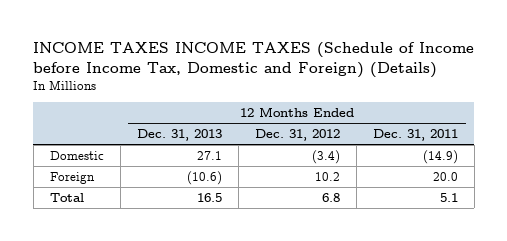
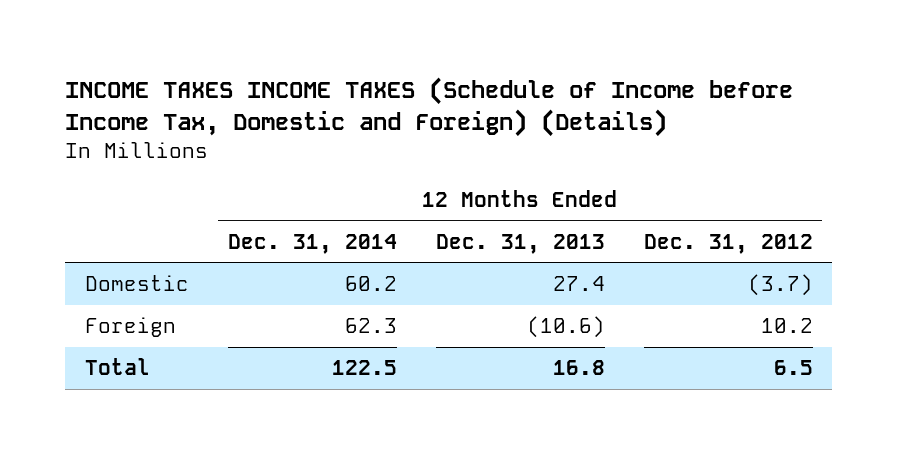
[372,129,458,142] Dec. 31, 2011 -> none
none -> [227,233,397,254] Dec. 31, 2014
[196,150,222,160] 27.1 -> [552,276,605,292] 27.4
[311,149,340,164] (3.4) -> [747,274,813,297] (3.7)
[196,192,222,202] 16.5 -> [552,360,605,376] 16.8
[321,192,340,202] 6.8 -> [773,360,813,376] 6.5

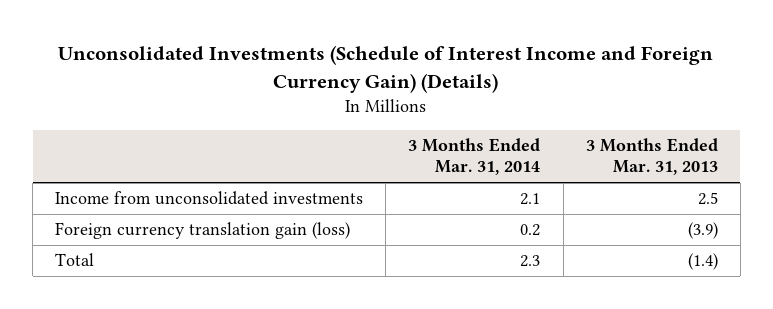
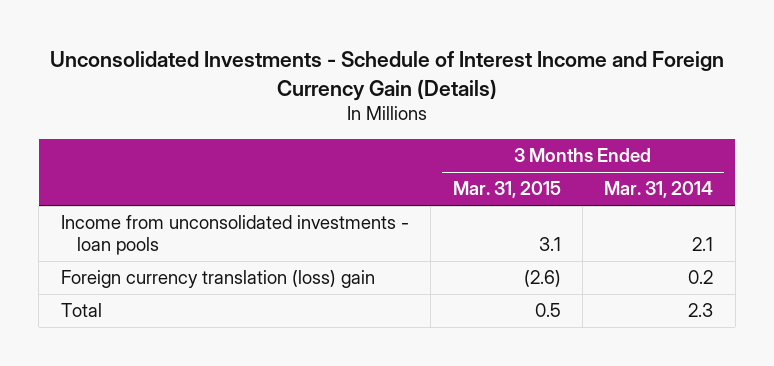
[58,45,714,93] Unconsolidated Investments (Schedule of Interest Income and Foreign Currency Gain) (Details) -> [50,51,725,101] Unconsolidated Investments - Schedule of Interest Income and Foreign Currency Gain (Details)
[585,138,718,176] 3 Months Ended Mar. 31, 2013 -> none
none -> [452,181,561,199] Mar. 31, 2015
[55,191,364,206] Income from unconsolidated investments -> [60,215,409,256] Income from unconsolidated investments - loan pools
[55,222,351,240] Foreign currency translation gain (loss) -> [60,270,375,289] Foreign currency translation (loss) gain

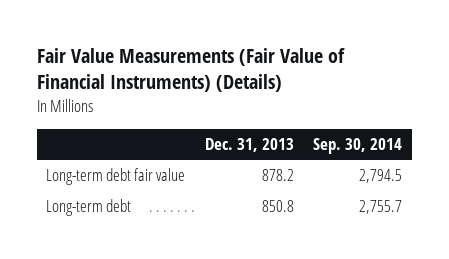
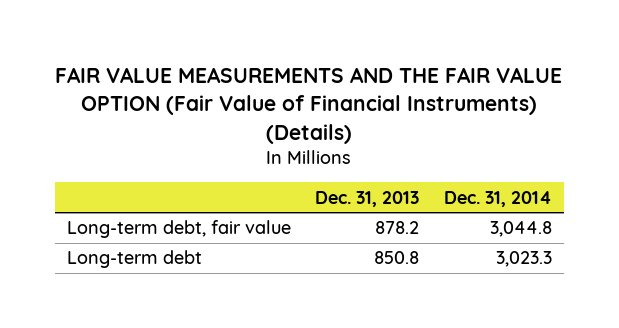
[36,47,345,93] Fair Value Measurements (Fair Value of Financial Instruments) (Details) -> [55,66,563,144] FAIR VALUE MEASUREMENTS AND THE FAIR VALUE OPTION (Fair Value of Financial Instruments) (Details)
[313,138,403,155] Sep. 30, 2014 -> none
none -> [443,190,552,207] Dec. 31, 2014
[46,168,186,186] Long-term debt fair value -> [66,220,291,239] Long-term debt, fair value

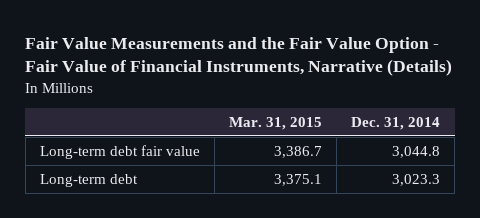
[55,66,563,144] FAIR VALUE MEASUREMENTS AND THE FAIR VALUE OPTION (Fair Value of Financial Instruments) (Details) -> [25,36,453,77] Fair Value Measurements and the Fair Value Option - Fair Value of Financial Instruments, Narrative (Details)
[315,190,420,207] Dec. 31, 2013 -> none
none -> [229,116,323,130] Mar. 31, 2015
[66,220,291,239] Long-term debt, fair value -> [39,144,200,159] Long-term debt fair value

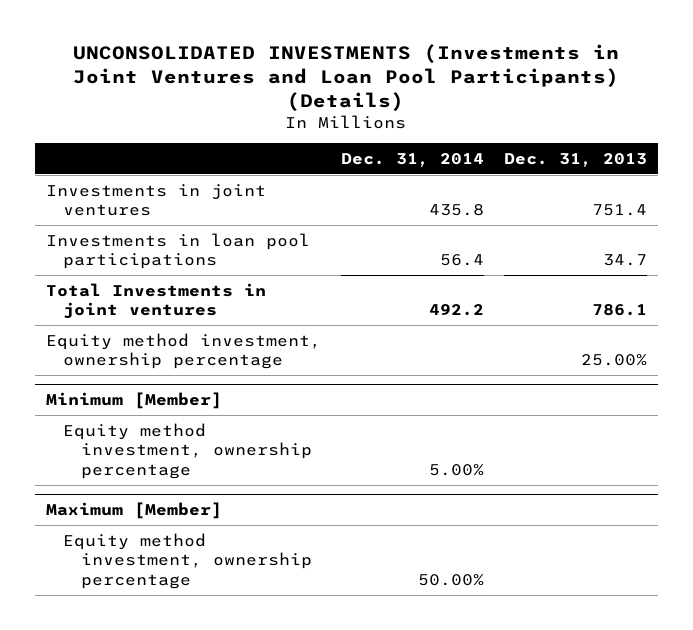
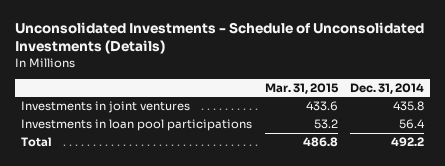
[73,44,620,112] UNCONSOLIDATED INVESTMENTS (Investments in Joint Ventures and Loan Pool Participants) (Details) -> [14,22,424,55] Unconsolidated Investments - Schedule of Unconsolidated Investments (Details)
[504,153,648,168] Dec. 31, 2013 -> none
none -> [264,82,339,94] Mar. 31, 2015
[45,332,321,370] Equity method investment, ownership percentage -> none
[45,392,222,410] Minimum [Member] -> none
[63,422,312,480] Equity method investment, ownership percentage -> none
[45,502,222,520] Maximum [Member] -> none
[63,532,312,590] Equity method investment, ownership percentage -> none
[45,282,266,320] Total Investments in joint ventures -> [21,137,53,148] Total

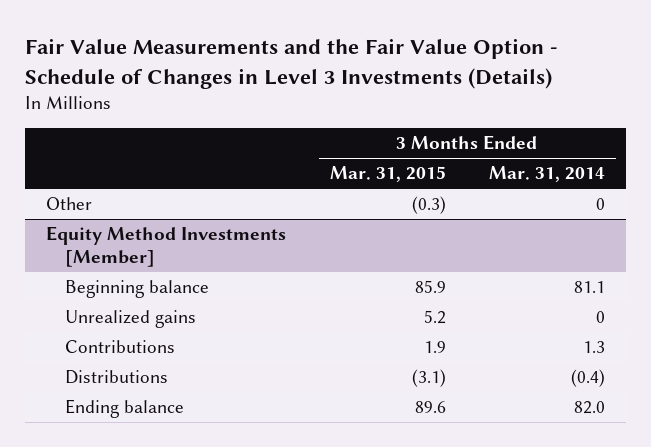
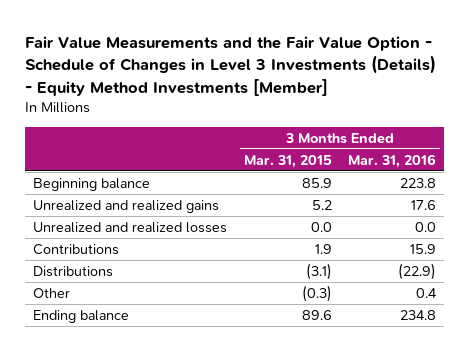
[24,38,558,89] Fair Value Measurements and the Fair Value Option - Schedule of Changes in Level 3 Investments (Details) -> [25,35,437,96] Fair Value Measurements and the Fair Value Option - Schedule of Changes in Level 3 Investments (Details) - Equity Method Investments [Member]
[488,166,605,183] Mar. 31, 2014 -> none
none -> [347,153,436,168] Mar. 31, 2016
[46,226,287,267] Equity Method Investments [Member] -> none
[65,310,197,329] Unrealized gains -> [33,199,220,213] Unrealized and realized gains
none -> [33,221,228,233] Unrealized and realized losses
[46,197,93,211] Other -> [33,287,71,298] Other

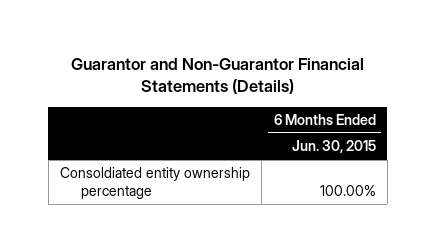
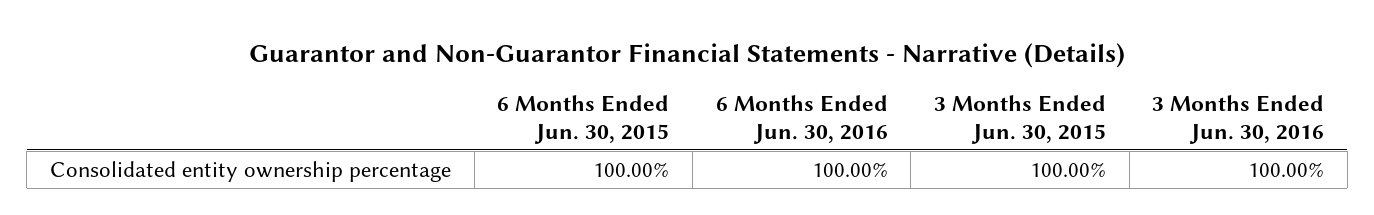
[70,58,364,95] Guarantor and Non-Guarantor Financial Statements (Details) -> [249,43,1126,69] Guarantor and Non-Guarantor Financial Statements - Narrative (Details)
none -> [715,95,888,144] 6 Months Ended Jun. 30, 2016
none -> [933,95,1106,144] 3 Months Ended Jun. 30, 2015
none -> [1152,95,1325,144] 3 Months Ended Jun. 30, 2016
[60,167,251,200] Consoldiated entity ownership percentage -> [50,160,452,182] Consolidated entity ownership percentage

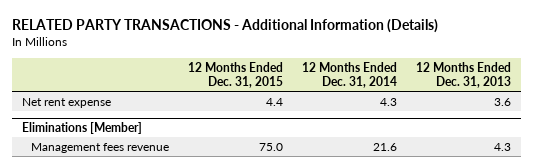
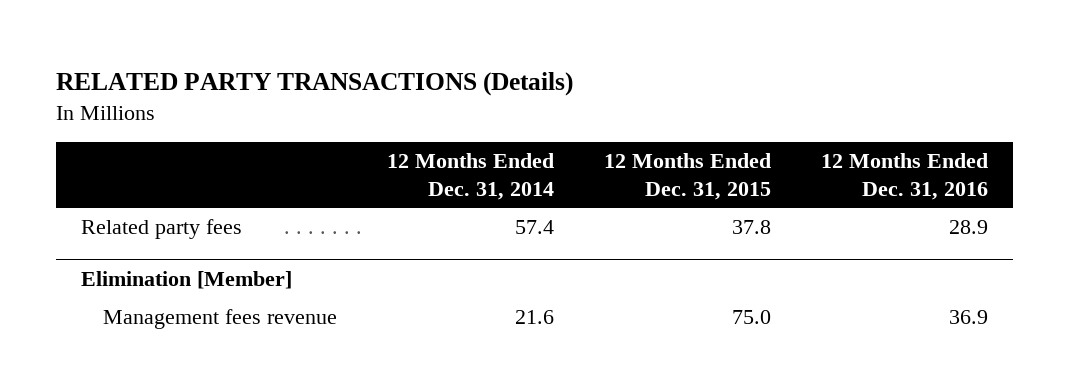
[12,19,439,34] RELATED PARTY TRANSACTIONS - Additional Information (Details) -> [55,71,573,96] RELATED PARTY TRANSACTIONS (Details)
[416,61,512,88] 12 Months Ended Dec. 31, 2013 -> none
none -> [821,152,989,200] 12 Months Ended Dec. 31, 2016
[21,97,111,108] Net rent expense -> none
none -> [80,218,242,239] Related party fees
[21,121,142,134] Eliminations [Member] -> [80,270,292,289] Elimination [Member]

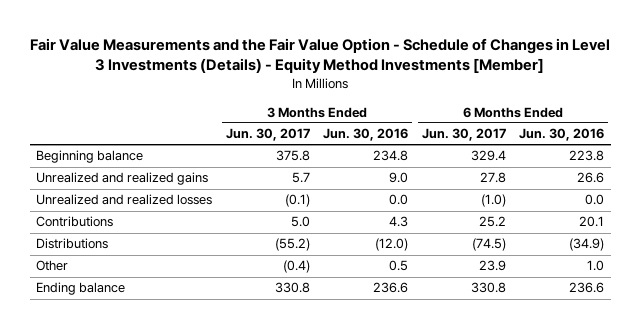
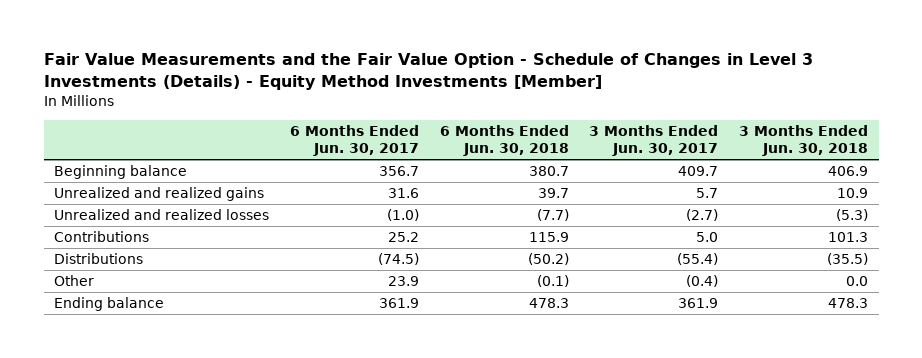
[323,128,409,142] Jun. 30, 2016 -> none
[519,128,605,142] Jun. 30, 2016 -> none
none -> [439,124,569,157] 6 Months Ended Jun. 30, 2018
none -> [739,124,869,157] 3 Months Ended Jun. 30, 2018
[275,150,310,162] 375.8 -> [678,166,719,177] 409.7
[470,150,506,162] 329.4 -> [378,166,419,177] 356.7
[479,172,506,184] 27.8 -> [387,188,419,199] 31.6
[284,194,310,208] (0.1) -> [686,209,719,222] (2.7)
[274,238,310,252] (55.2) -> [677,253,719,266] (55.4)
[274,282,310,294] 330.8 -> [678,298,719,309] 361.9
[470,282,506,294] 330.8 -> [378,298,419,309] 361.9

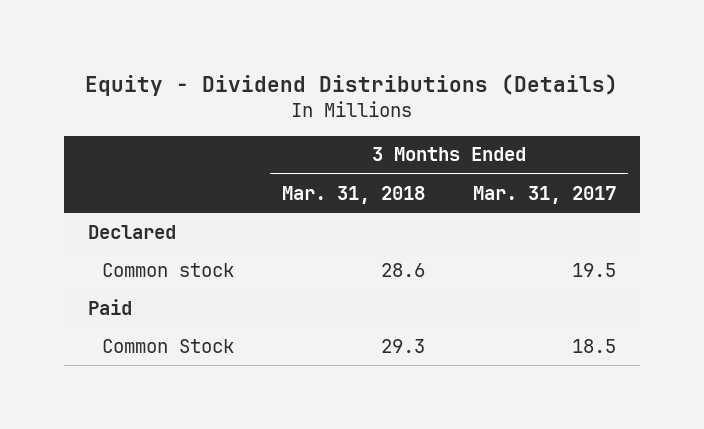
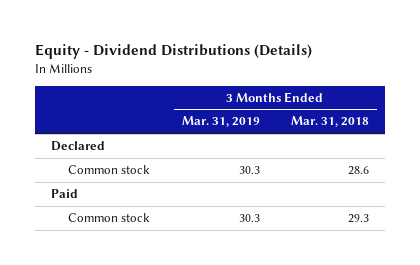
[473,185,617,204] Mar. 31, 2017 -> none
none -> [181,116,260,128] Mar. 31, 2019
[101,338,234,353] Common Stock -> [68,213,151,223] Common stock

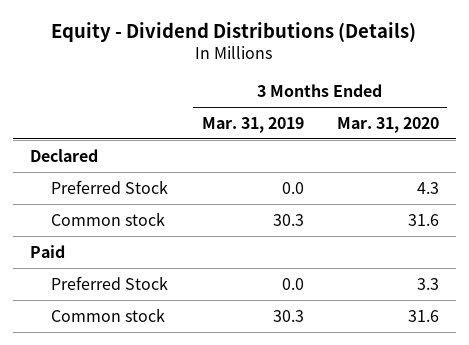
[291,116,370,128] Mar. 31, 2018 -> none
none -> [337,116,440,133] Mar. 31, 2020
none -> [51,179,169,194] Preferred Stock
none -> [51,275,169,290] Preferred Stock

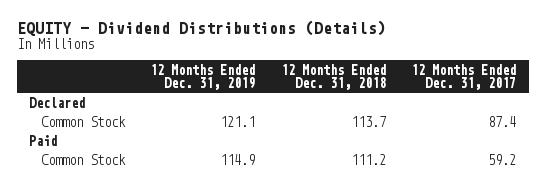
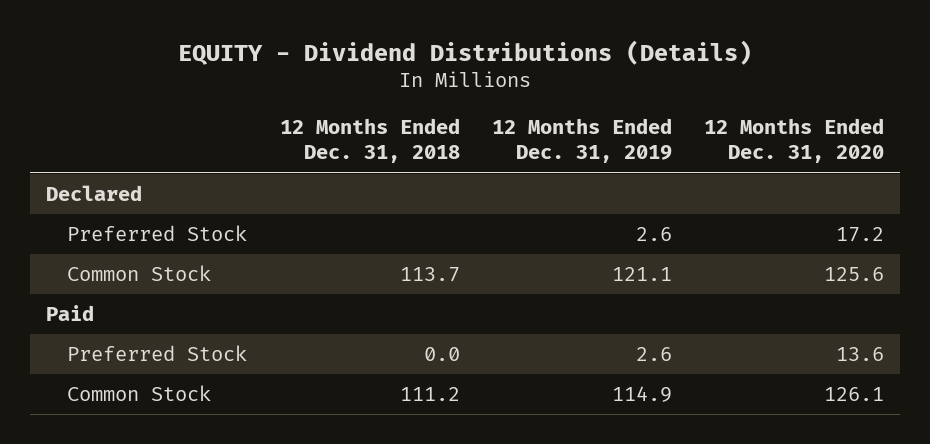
[411,63,517,91] 12 Months Ended Dec. 31, 2017 -> none
none -> [704,118,885,164] 12 Months Ended Dec. 31, 2020
none -> [67,225,248,242] Preferred Stock
none -> [67,345,248,362] Preferred Stock

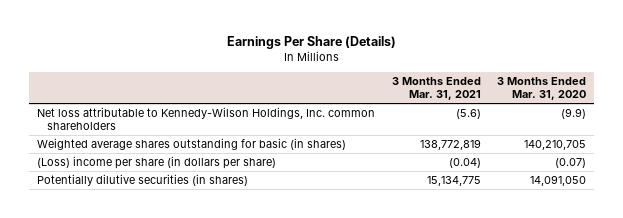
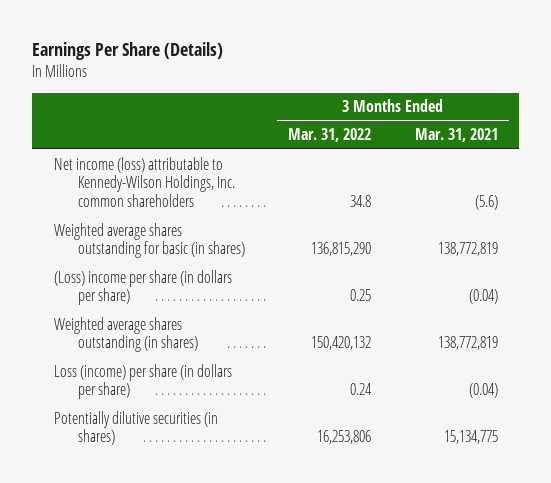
[496,77,586,101] 3 Months Ended Mar. 31, 2020 -> none
none -> [288,128,372,143] Mar. 31, 2022
[37,106,376,130] Net loss attributable to Kennedy-Wilson Holdings, Inc. common shareholders -> [53,156,235,208] Net income (loss) attributable to Kennedy-Wilson Holdings, Inc. common shareholders
none -> [53,316,198,353] Weighted average shares outstanding (in shares)
none -> [53,363,232,400] Loss (income) per share (in dollars per share)

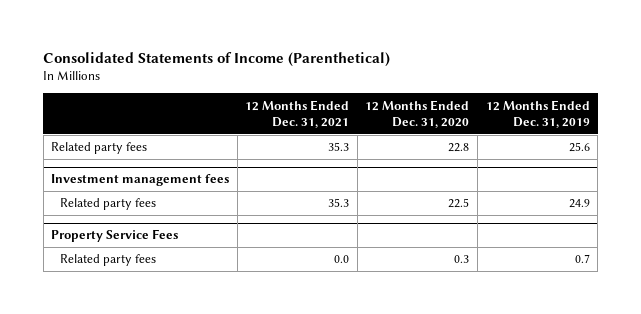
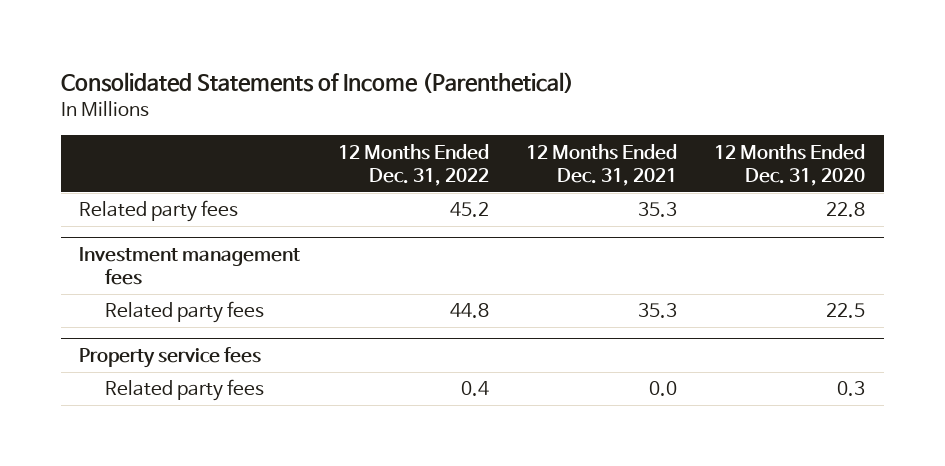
[485,99,590,128] 12 Months Ended Dec. 31, 2019 -> none
none -> [337,143,489,187] 12 Months Ended Dec. 31, 2022
[51,229,179,243] Property Service Fees -> [79,347,262,369] Property service fees

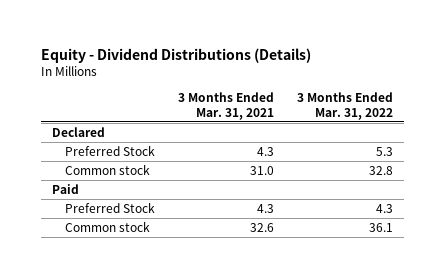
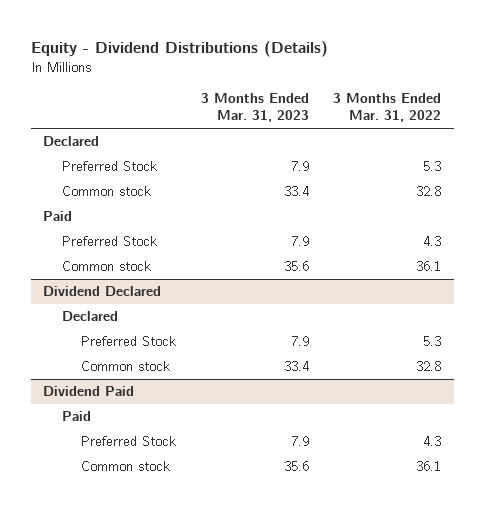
[177,91,274,120] 3 Months Ended Mar. 31, 2021 -> none
none -> [200,92,309,123] 3 Months Ended Mar. 31, 2023
none -> [43,286,162,297] Dividend Declared
none -> [62,311,119,322] Declared
none -> [80,336,176,347] Preferred Stock
none -> [80,361,170,372] Common stock
none -> [43,386,135,397] Dividend Paid
none -> [62,411,92,422] Paid
none -> [80,436,176,447] Preferred Stock
none -> [80,461,170,472] Common stock

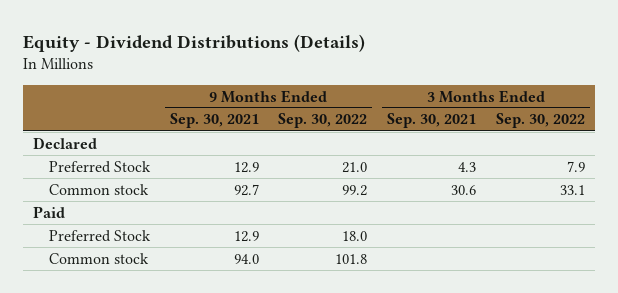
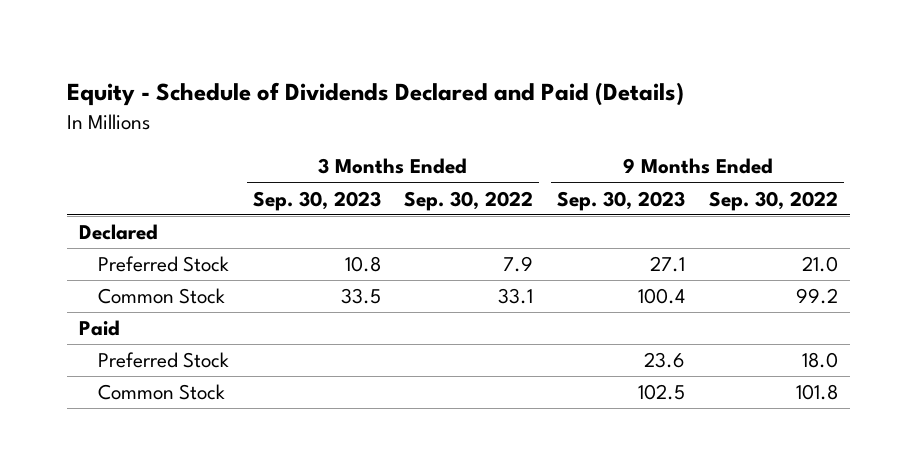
[22,33,365,52] Equity - Dividend Distributions (Details) -> [67,82,685,107] Equity - Schedule of Dividends Declared and Paid (Details)
[169,113,259,129] Sep. 30, 2021 -> none
[387,113,477,129] Sep. 30, 2021 -> none
none -> [252,190,381,211] Sep. 30, 2023
none -> [557,190,686,211] Sep. 30, 2023
[48,183,149,195] Common stock -> [97,288,225,305] Common Stock
[48,252,149,264] Common stock -> [97,384,225,401] Common Stock

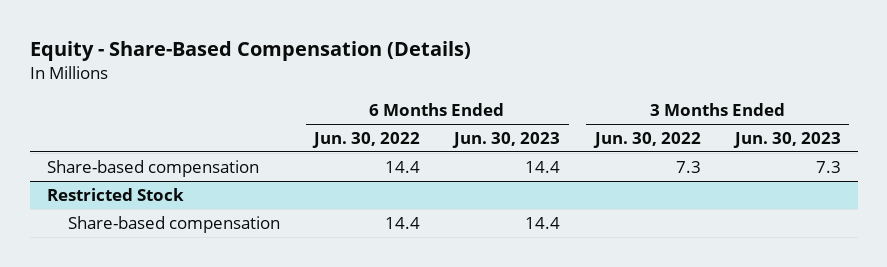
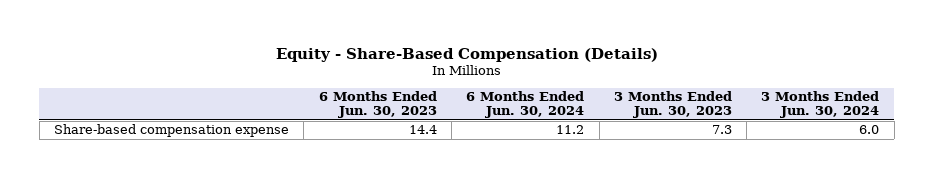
[312,132,421,149] Jun. 30, 2022 -> none
[592,132,701,149] Jun. 30, 2022 -> none
none -> [466,90,585,119] 6 Months Ended Jun. 30, 2024
none -> [761,90,880,119] 3 Months Ended Jun. 30, 2024
[46,187,184,201] Restricted Stock -> none
[67,215,280,233] Share-based compensation -> none
[46,159,259,177] Share-based compensation -> [54,124,290,138] Share-based compensation expense

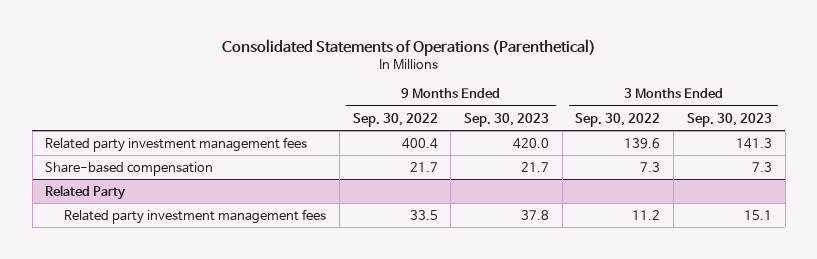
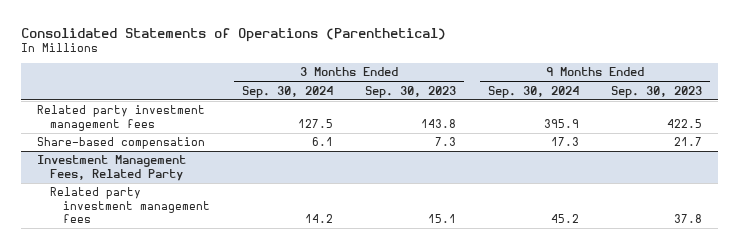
[352,112,438,127] Sep. 30, 2022 -> none
[575,112,661,127] Sep. 30, 2022 -> none
none -> [242,85,334,98] Sep. 30, 2024
none -> [488,85,580,98] Sep. 30, 2024
[513,137,550,149] 420.0 -> [667,118,703,128] 422.5
[735,137,772,149] 141.3 -> [421,118,457,128] 143.8
[45,184,127,200] Related Party -> none
none -> [36,155,186,181] Investment Management Fees, Related Party

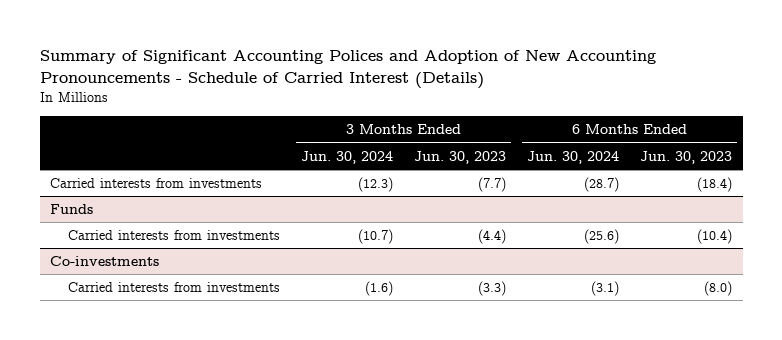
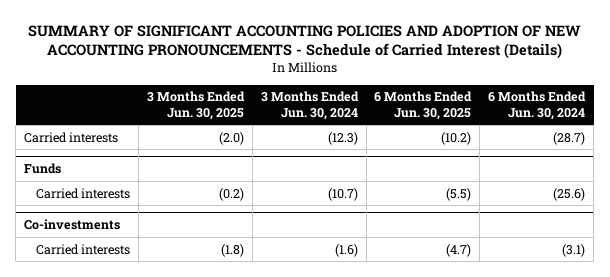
[39,50,656,90] Summary of Significant Accounting Polices and Adoption of New Accounting Pronouncements - Schedule of Carried Interest (Details) -> [27,24,581,60] SUMMARY OF SIGNIFICANT ACCOUNTING POLICIES AND ADOPTION OF NEW ACCOUNTING PRONOUNCEMENTS - Schedule of Carried Interest (Details)
[414,150,507,164] Jun. 30, 2023 -> none
[640,150,733,164] Jun. 30, 2023 -> none
none -> [147,91,246,120] 3 Months Ended Jun. 30, 2025
none -> [374,91,473,120] 6 Months Ended Jun. 30, 2025
[50,178,263,189] Carried interests from investments -> [24,131,119,143] Carried interests
[68,230,281,241] Carried interests from investments -> [36,187,131,199] Carried interests
[68,282,281,293] Carried interests from investments -> [36,243,131,255] Carried interests

